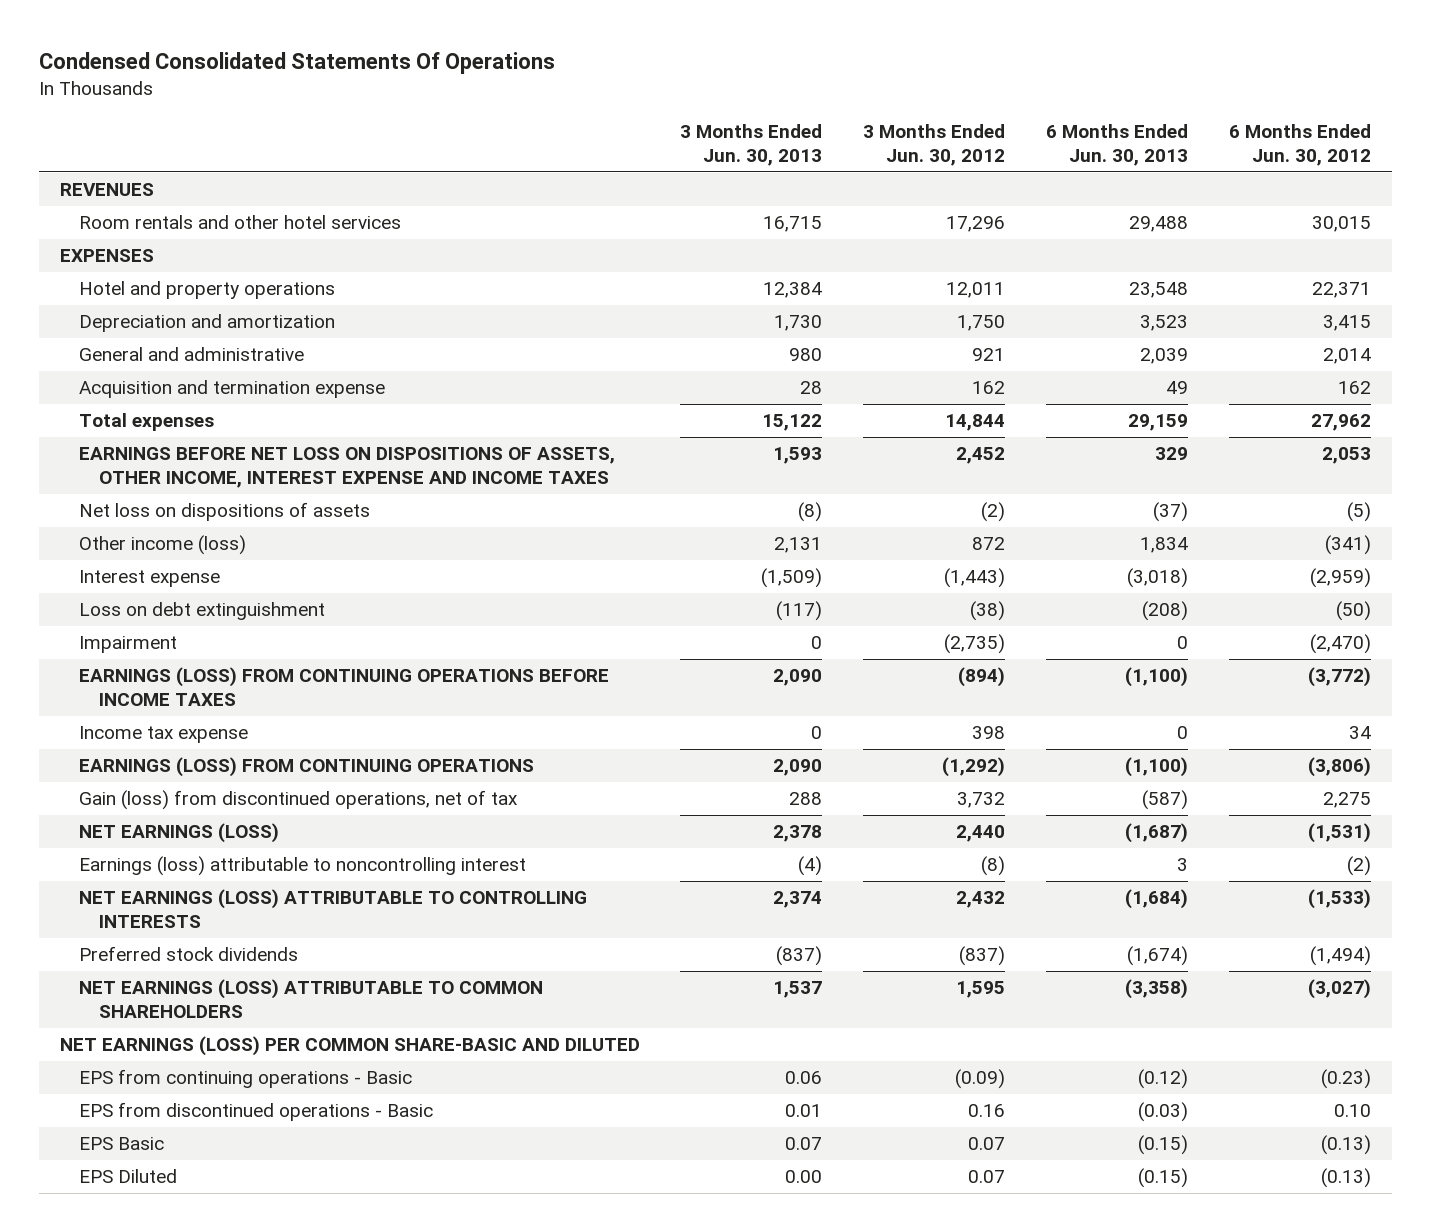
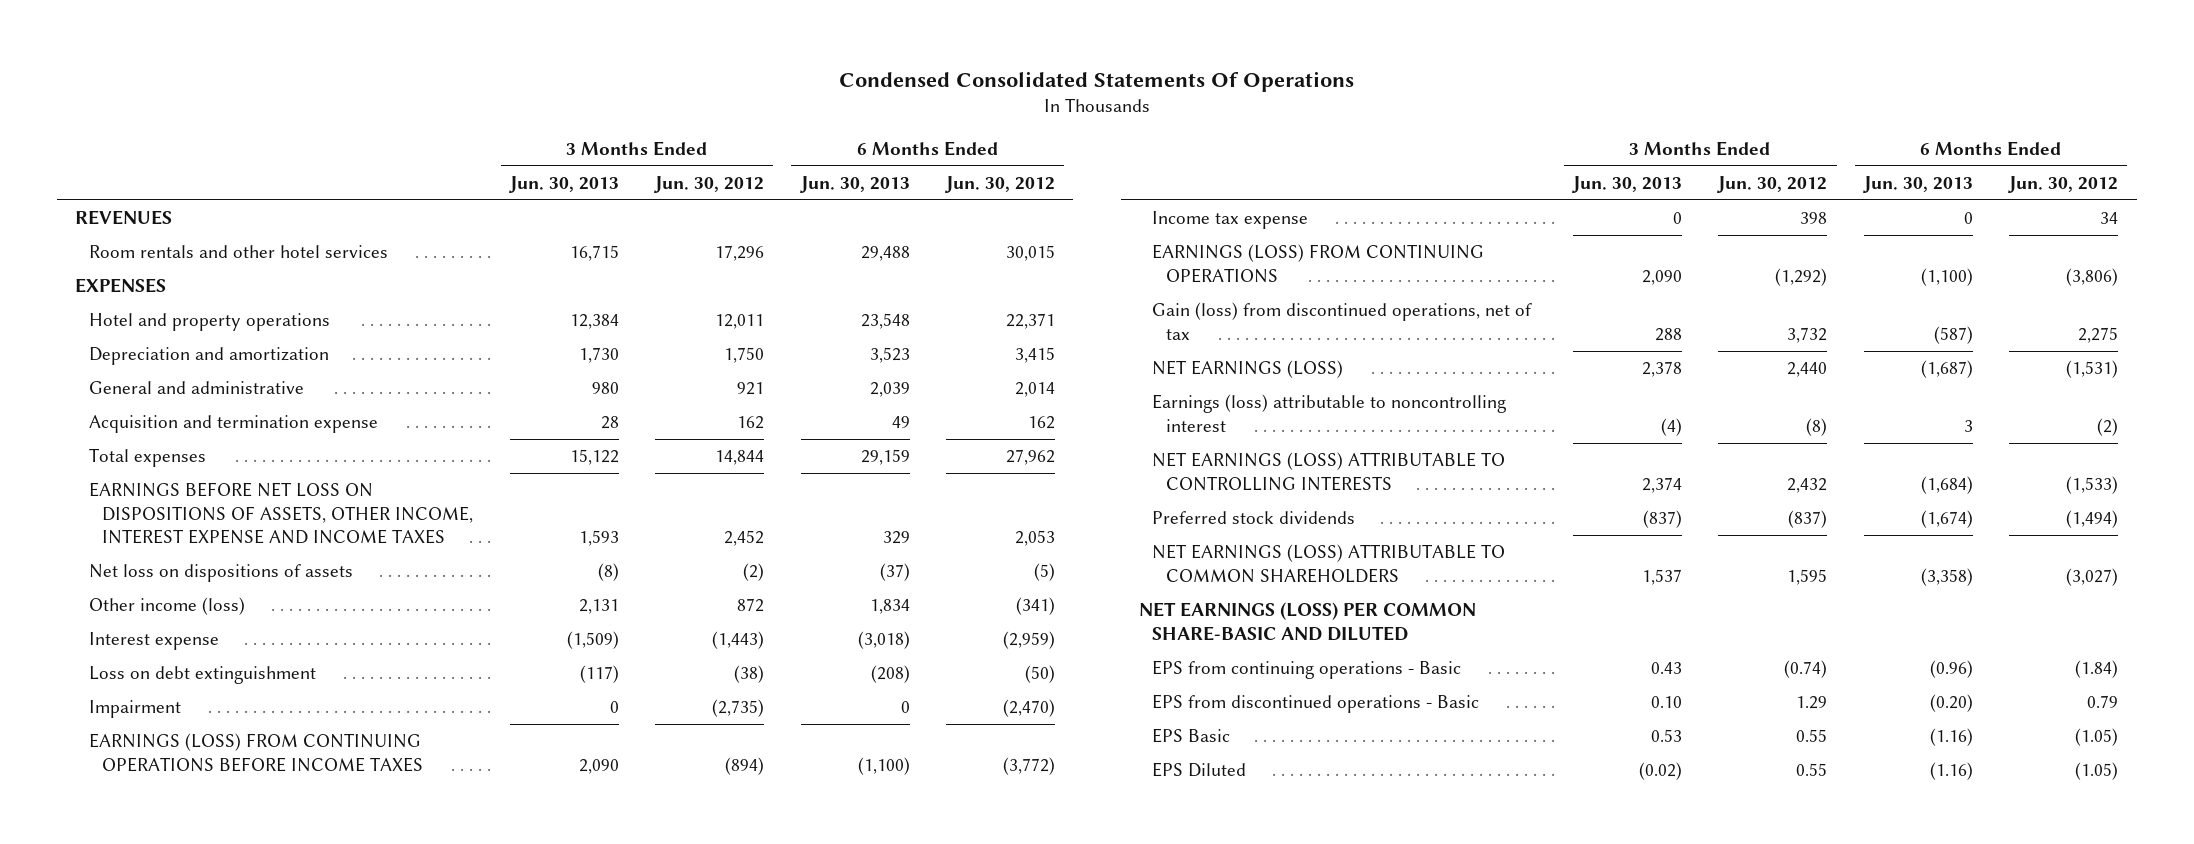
[785,1071,823,1085] 0.06 -> [1651,662,1683,675] 0.43
[955,1069,1006,1090] (0.09) -> [1784,660,1828,679] (0.74)
[1138,1069,1189,1090] (0.12) -> [1929,660,1973,679] (0.96)
[1321,1069,1372,1090] (0.23) -> [2075,660,2119,679] (1.84)
[785,1104,823,1118] 0.01 -> [1651,696,1683,709] 0.10
[968,1104,1006,1118] 0.16 -> [1796,696,1828,710] 1.29
[1138,1102,1189,1123] (0.03) -> [1929,694,1973,713] (0.20)
[1334,1104,1372,1118] 0.10 -> [2087,695,2119,709] 0.79
[785,1137,823,1151] 0.07 -> [1651,729,1683,743] 0.53
[968,1137,1006,1151] 0.07 -> [1796,729,1828,743] 0.55
[1138,1135,1189,1156] (0.15) -> [1929,728,1973,747] (1.16)
[1321,1135,1372,1156] (0.13) -> [2075,728,2119,747] (1.05)
[785,1170,823,1184] 0.00 -> [1639,762,1683,781] (0.02)
[968,1170,1006,1184] 0.07 -> [1796,763,1828,777] 0.55
[1138,1168,1189,1189] (0.15) -> [1929,762,1973,781] (1.16)
[1321,1168,1372,1189] (0.13) -> [2075,762,2119,781] (1.05)

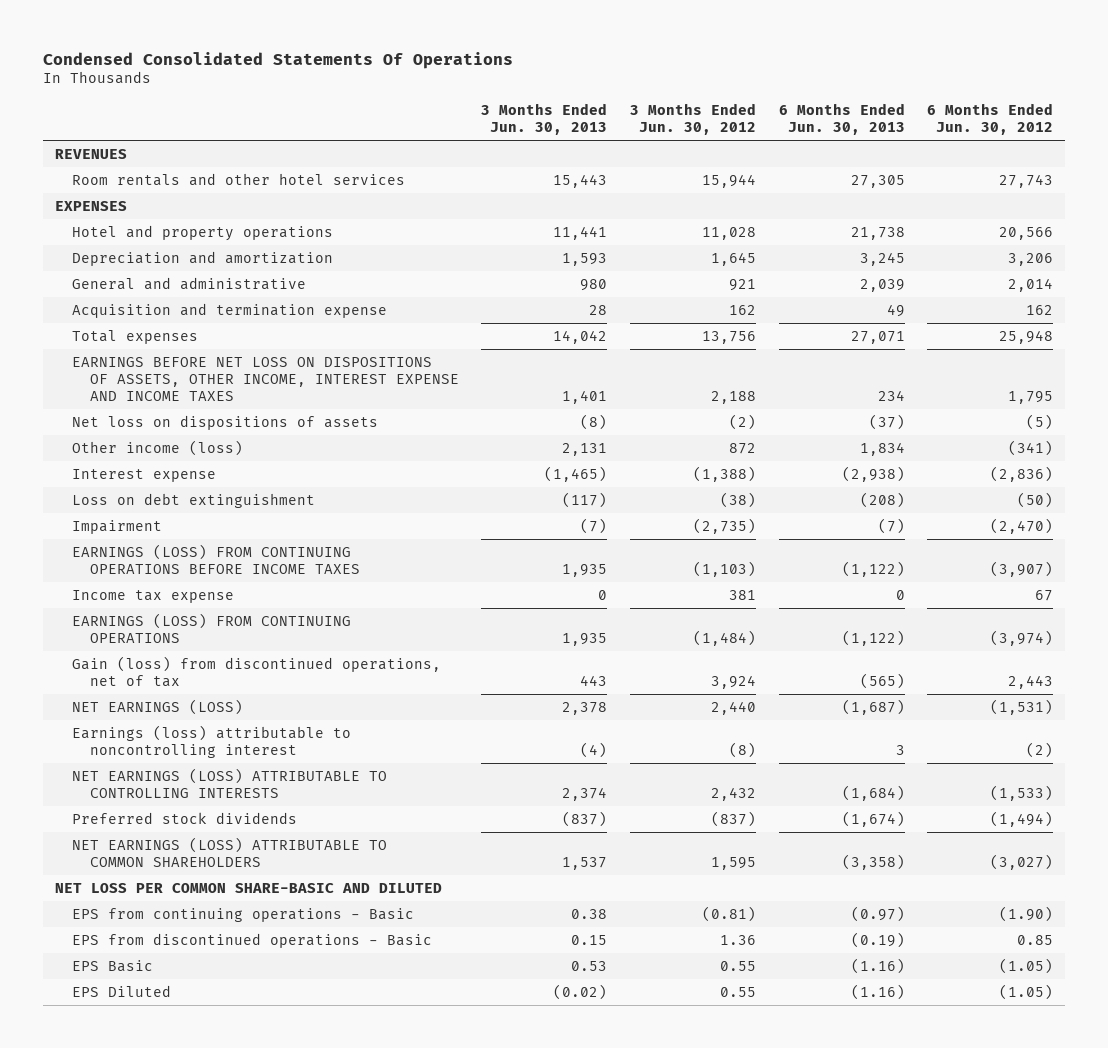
[569,245,619,262] 16,715 -> [553,173,608,188] 15,443
[715,245,765,262] 17,296 -> [701,173,756,188] 15,944
[860,246,910,262] 29,488 -> [850,174,905,188] 27,305
[1005,245,1055,262] 30,015 -> [999,173,1054,188] 27,743
[569,314,619,330] 12,384 -> [553,225,608,240] 11,441
[715,314,765,330] 12,011 -> [701,226,756,240] 11,028
[860,313,910,330] 23,548 -> [850,226,905,240] 21,738
[1005,313,1055,330] 22,371 -> [999,226,1054,240] 20,566
[578,347,619,364] 1,730 -> [562,252,608,266] 1,593
[724,347,765,364] 1,750 -> [710,251,756,266] 1,645
[869,347,910,364] 3,523 -> [859,251,905,266] 3,245
[1014,347,1055,364] 3,415 -> [1008,252,1054,266] 3,206
[569,449,619,466] 15,122 -> [553,329,608,344] 14,042
[715,450,765,466] 14,844 -> [701,330,756,344] 13,756
[860,449,910,466] 29,159 -> [850,330,905,344] 27,071
[1005,449,1055,466] 27,962 -> [999,329,1054,344] 25,948
[578,530,619,547] 1,593 -> [562,390,608,405] 1,401
[724,530,765,547] 2,452 -> [710,391,756,405] 2,188
[882,531,910,545] 329 -> [877,390,905,402] 234
[1014,530,1055,547] 2,053 -> [1008,391,1054,405] 1,795
[566,631,619,650] (1,509) -> [544,465,608,482] (1,465)
[712,631,765,650] (1,443) -> [692,465,756,482] (1,388)
[857,631,910,650] (3,018) -> [841,465,905,482] (2,938)
[1002,631,1055,650] (2,959) -> [990,465,1054,482] (2,836)
[609,701,619,714] 0 -> [580,517,608,534] (7)
[900,701,910,714] 0 -> [877,517,905,534] (7)
[578,758,619,774] 2,090 -> [562,563,608,577] 1,935
[725,756,765,775] (894) -> [692,560,756,577] (1,103)
[857,756,910,775] (1,100) -> [841,560,905,577] (1,122)
[1002,756,1055,775] (3,772) -> [990,560,1054,577] (3,907)
[1800,212,1828,225] 398 -> [728,589,756,600] 381
[2100,212,2119,225] 34 -> [1035,589,1054,601] 67
[1642,269,1683,285] 2,090 -> [562,632,608,646] 1,935
[1775,267,1828,286] (1,292) -> [692,629,756,646] (1,484)
[1920,267,1973,286] (1,100) -> [841,629,905,646] (1,122)
[2066,267,2119,286] (3,806) -> [990,629,1054,646] (3,974)
[1655,327,1683,341] 288 -> [580,674,608,686] 443
[1787,326,1828,343] 3,732 -> [710,674,756,689] 3,924
[1933,325,1973,344] (587) -> [859,672,905,689] (565)
[2078,326,2119,343] 2,275 -> [1008,674,1054,689] 2,443
[1138,602,1476,641] NET EARNINGS (LOSS) PER COMMON SHARE-BASIC AND DILUTED -> [54,882,442,893] NET LOSS PER COMMON SHARE-BASIC AND DILUTED
[1651,662,1683,675] 0.43 -> [571,908,608,919] 0.38
[1784,660,1828,679] (0.74) -> [701,905,756,922] (0.81)
[1929,660,1973,679] (0.96) -> [850,905,905,922] (0.97)
[2075,660,2119,679] (1.84) -> [999,905,1054,922] (1.90)
[1651,696,1683,709] 0.10 -> [571,934,608,945] 0.15
[1796,696,1828,710] 1.29 -> [719,934,756,945] 1.36
[1929,694,1973,713] (0.20) -> [850,931,905,948] (0.19)
[2087,695,2119,709] 0.79 -> [1017,934,1054,945] 0.85

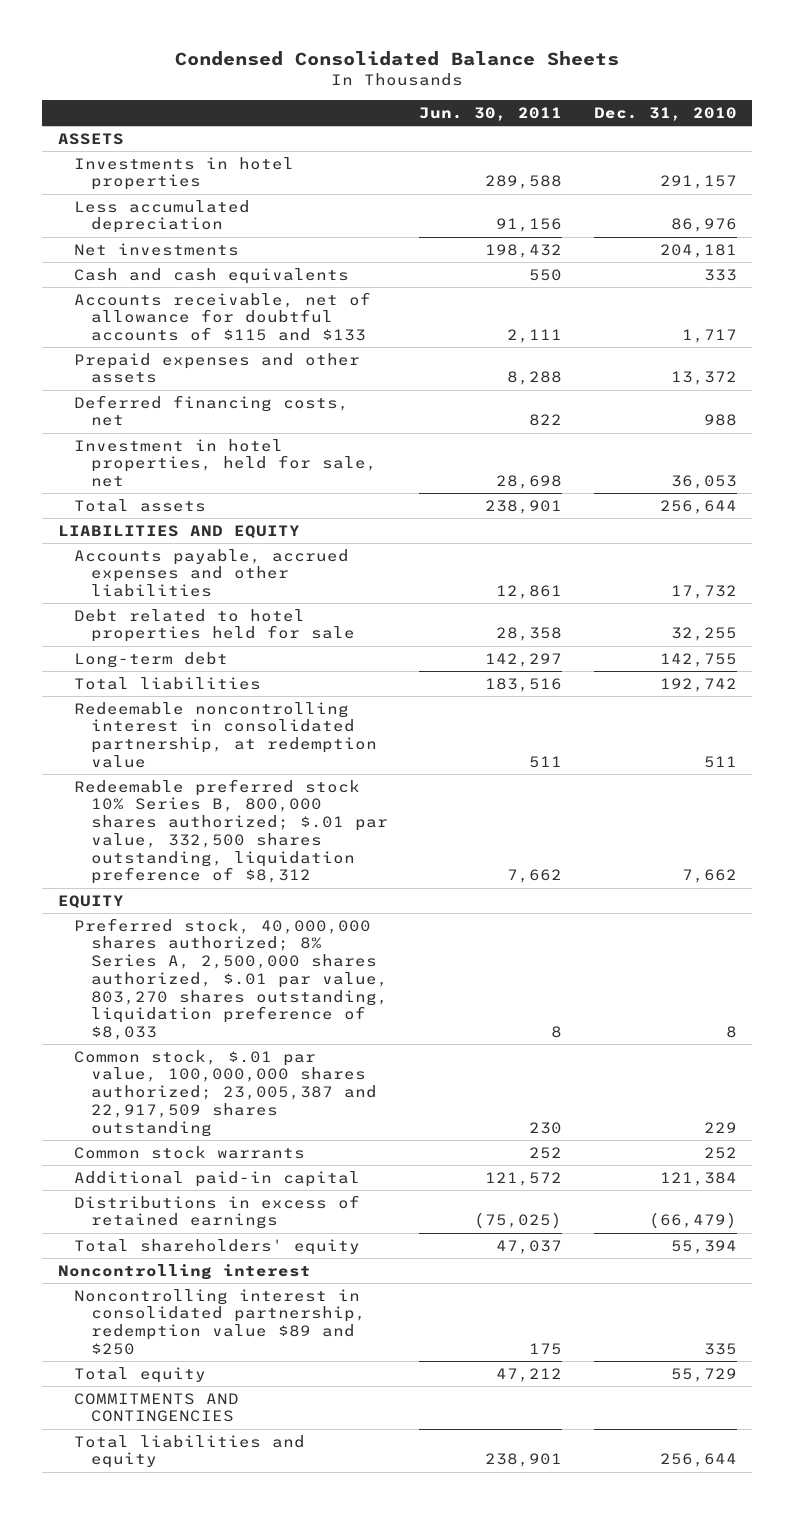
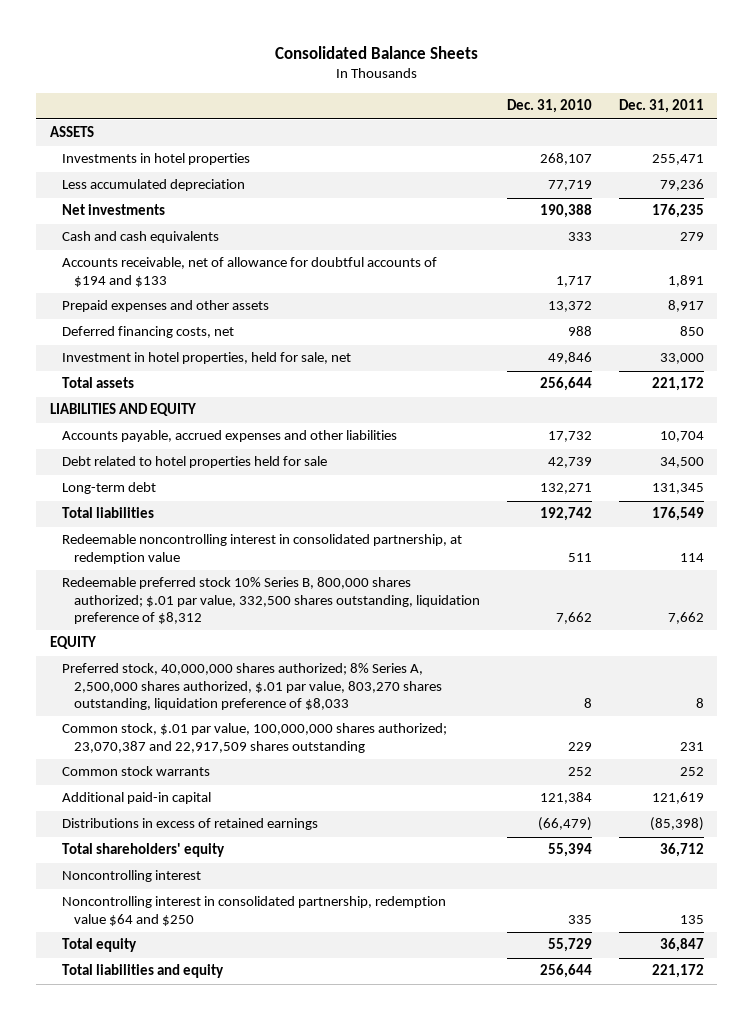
[175,51,620,67] Condensed Consolidated Balance Sheets -> [274,45,478,59] Consolidated Balance Sheets
[419,107,563,122] Jun. 30, 2011 -> none
none -> [618,99,704,114] Dec. 31, 2011
[659,175,737,190] 291,157 -> [539,153,592,166] 268,107
[670,218,737,233] 86,976 -> [547,180,592,192] 77,719
[659,243,737,258] 204,181 -> [539,204,592,219] 190,388
[74,291,372,342] Accounts receivable, net of allowance for doubtful accounts of $115 and $133 -> [61,257,437,287] Accounts receivable, net of allowance for doubtful accounts of $194 and $133
[670,475,737,490] 36,053 -> [547,352,592,365] 49,846
[670,627,737,642] 32,255 -> [547,457,592,469] 42,739
[659,652,737,667] 142,755 -> [539,483,592,495] 132,271
[74,1049,377,1137] Common stock, $.01 par value, 100,000,000 shares authorized; 23,005,387 and 22,917,509 shares outstanding -> [61,723,447,753] Common stock, $.01 par value, 100,000,000 shares authorized; 23,070,387 and 22,917,509 shares outstanding
[74,1288,366,1355] Noncontrolling interest in consolidated partnership, redemption value $89 and $250 -> [61,896,446,926] Noncontrolling interest in consolidated partnership, redemption value $64 and $250
[74,1392,240,1423] COMMITMENTS AND CONTINGENCIES -> none

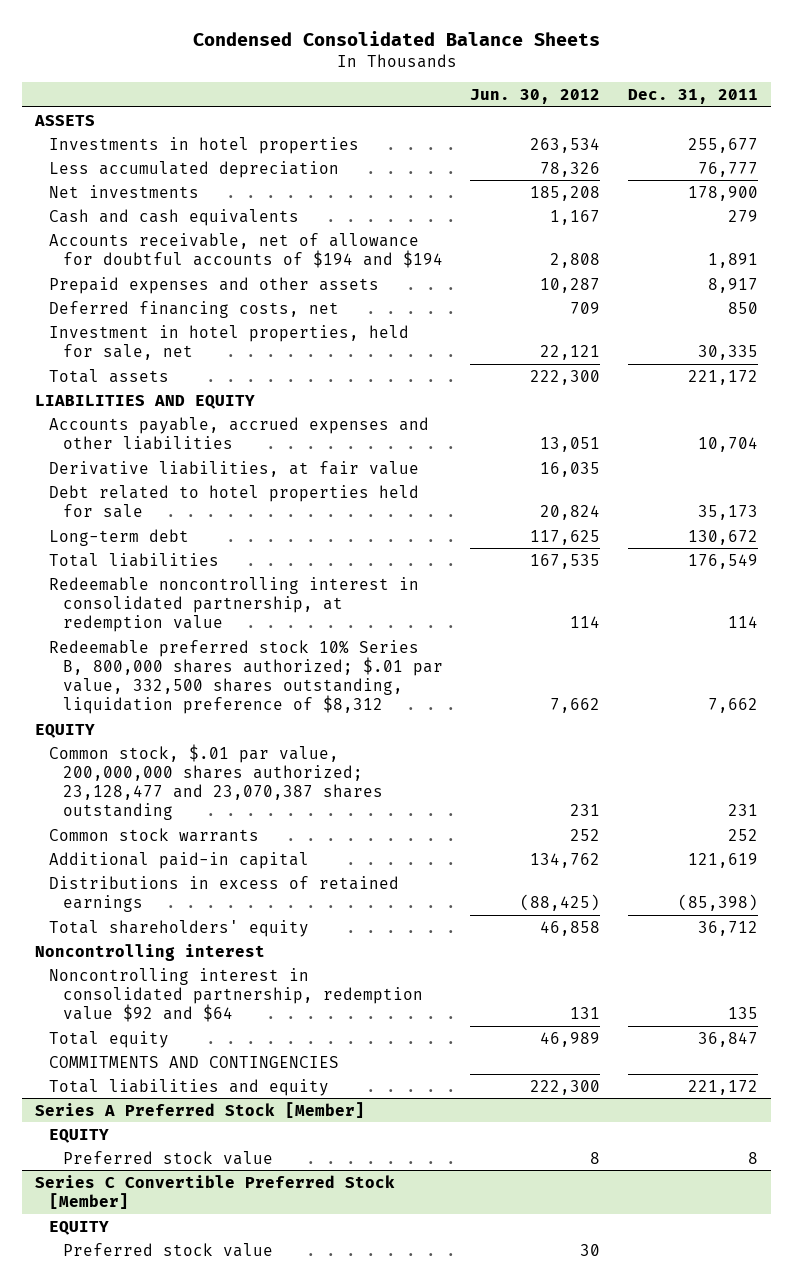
[274,45,478,59] Consolidated Balance Sheets -> [192,30,600,46] Condensed Consolidated Balance Sheets
[506,99,592,114] Dec. 31, 2010 -> none
none -> [470,88,601,104] Jun. 30, 2012
[651,154,704,166] 255,471 -> [687,137,758,153] 255,677
[659,179,704,192] 79,236 -> [697,161,758,177] 76,777
[651,204,704,219] 176,235 -> [687,185,758,201] 178,900
[61,257,437,287] Accounts receivable, net of allowance for doubtful accounts of $194 and $133 -> [48,232,443,268] Accounts receivable, net of allowance for doubtful accounts of $194 and $194
[659,353,704,365] 33,000 -> [697,344,758,360] 30,335
none -> [48,460,419,477] Derivative liabilities, at fair value
[659,457,704,469] 34,500 -> [697,504,758,520] 35,173
[651,483,704,495] 131,345 -> [687,529,758,545] 130,672
[61,663,442,710] Preferred stock, 40,000,000 shares authorized; 8% Series A, 2,500,000 shares authorized, $.01 par value, 803,270 shares outstanding, liquidation preference of $8,033 -> none
[61,723,447,753] Common stock, $.01 par value, 100,000,000 shares authorized; 23,070,387 and 22,917,509 shares outstanding -> [48,743,383,820] Common stock, $.01 par value, 200,000,000 shares authorized; 23,128,477 and 23,070,387 shares outstanding
[61,896,446,926] Noncontrolling interest in consolidated partnership, redemption value $64 and $250 -> [48,967,423,1022] Noncontrolling interest in consolidated partnership, redemption value $92 and $64
none -> [48,1055,339,1068] COMMITMENTS AND CONTINGENCIES
none -> [35,1101,366,1118] Series A Preferred Stock [Member]
none -> [48,1128,109,1143] EQUITY
none -> [62,1150,273,1165] Preferred stock value
none -> [35,1174,396,1209] Series C Convertible Preferred Stock [Member]
none -> [48,1220,109,1235] EQUITY
none -> [62,1242,273,1257] Preferred stock value

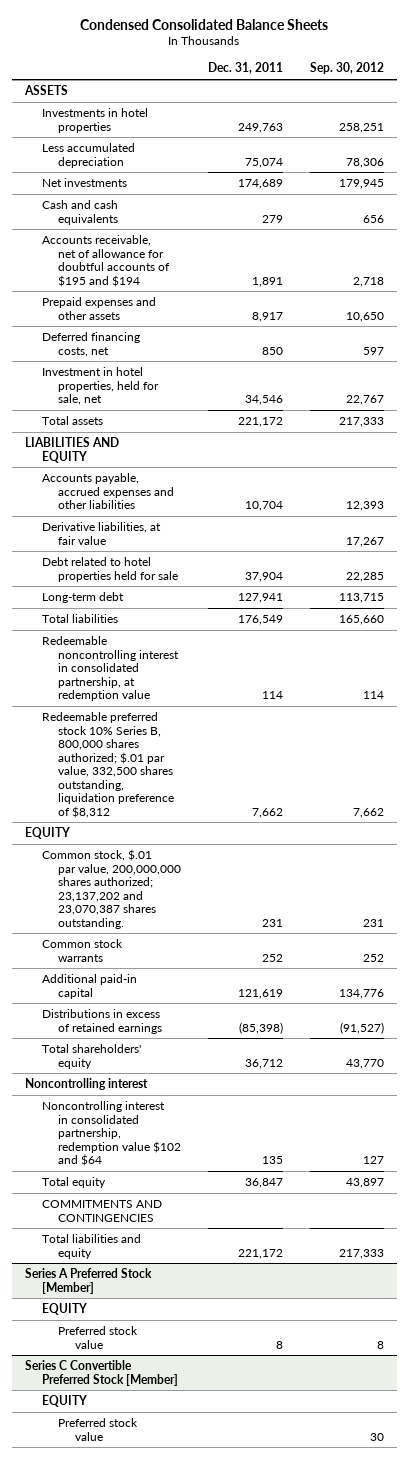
[470,88,601,104] Jun. 30, 2012 -> none
none -> [309,62,384,75] Sep. 30, 2012
[687,137,758,153] 255,677 -> [238,122,284,133] 249,763
[697,161,758,177] 76,777 -> [245,157,284,168] 75,074
[687,185,758,201] 178,900 -> [238,179,284,190] 174,689
[48,232,443,268] Accounts receivable, net of allowance for doubtful accounts of $194 and $194 -> [41,235,171,287] Accounts receivable, net of allowance for doubtful accounts of $195 and $194
[697,344,758,360] 30,335 -> [245,395,284,406] 34,546
[697,504,758,520] 35,173 -> [245,571,284,582] 37,904
[687,529,758,545] 130,672 -> [238,593,284,604] 127,941
[48,743,383,820] Common stock, $.01 par value, 200,000,000 shares authorized; 23,128,477 and 23,070,387 shares outstanding -> [41,849,182,929] Common stock, $.01 par value, 200,000,000 shares authorized; 23,137,202 and 23,070,387 shares outstanding.
[48,967,423,1022] Noncontrolling interest in consolidated partnership, redemption value $92 and $64 -> [41,1101,182,1167] Noncontrolling interest in consolidated partnership, redemption value $102 and $64

